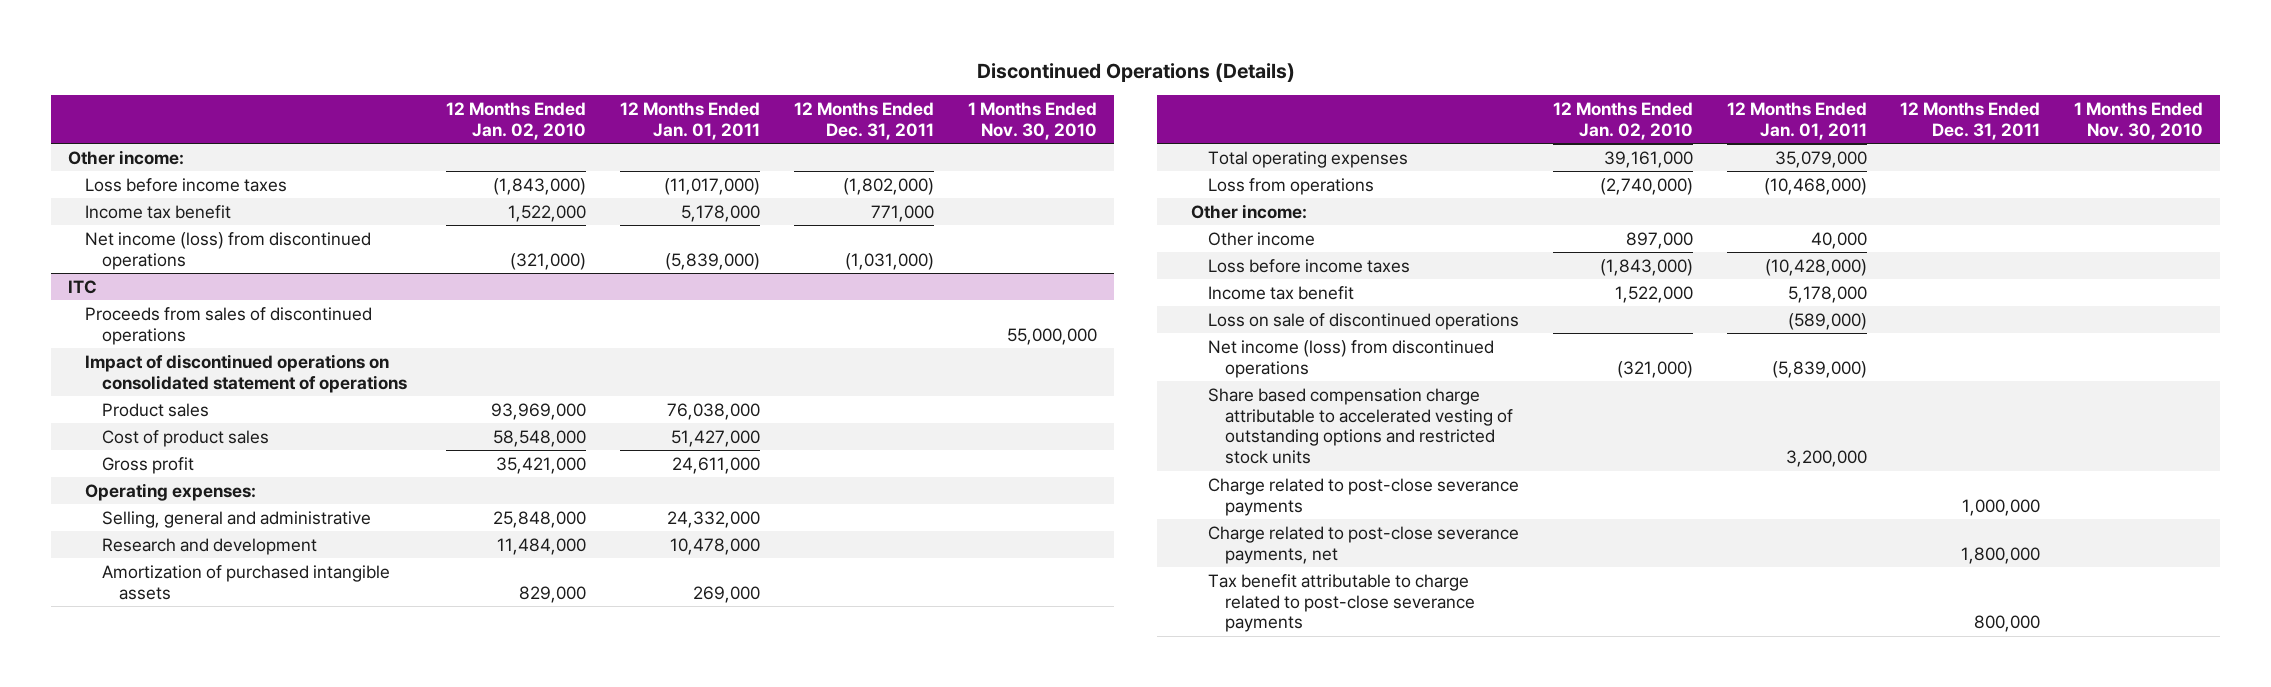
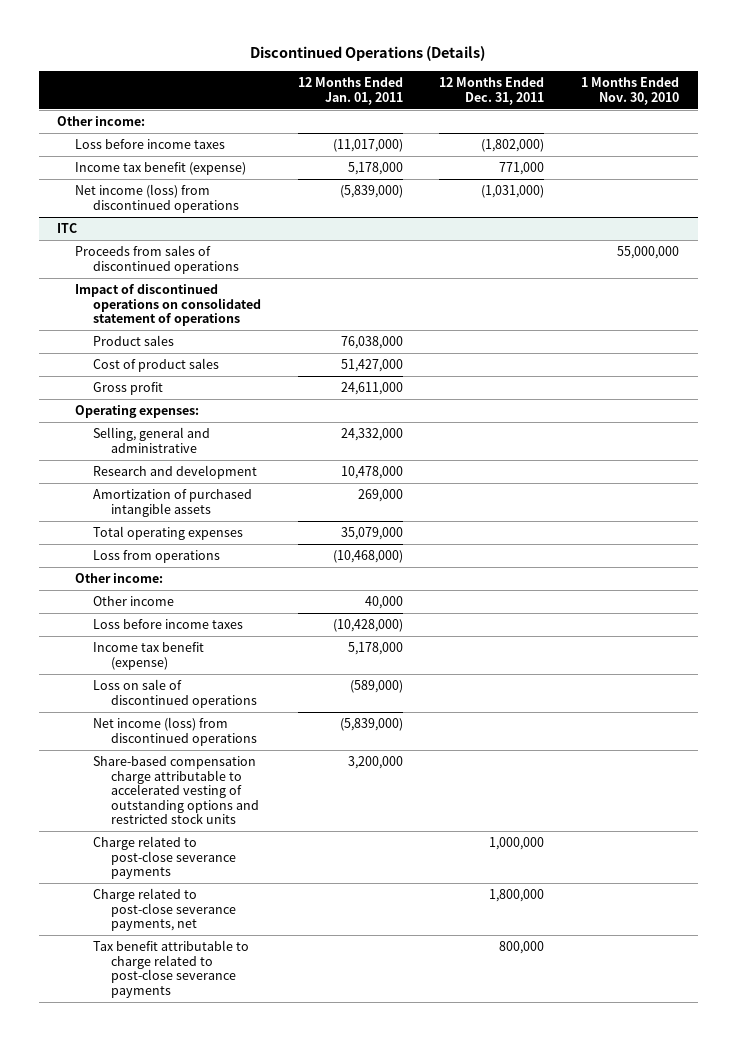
[446,102,587,140] 12 Months Ended Jan. 02, 2010 -> none
[84,204,231,219] Income tax benefit -> [74,162,246,176] Income tax benefit (expense)
[1208,285,1355,300] Income tax benefit -> [92,642,204,670] Income tax benefit (expense)
[1208,387,1513,465] Share based compensation charge attributable to accelerated vesting of outstanding options and restricted stock units -> [92,756,259,825] Share-based compensation charge attributable to accelerated vesting of outstanding options and restricted stock units

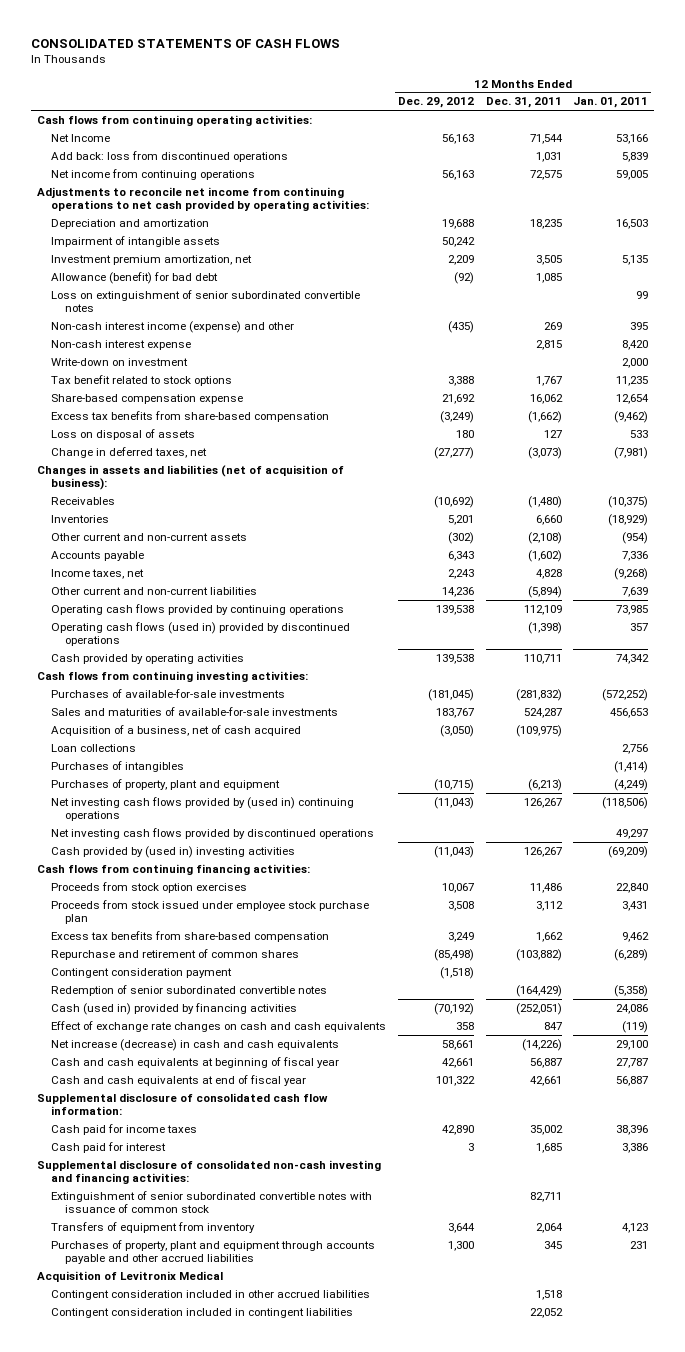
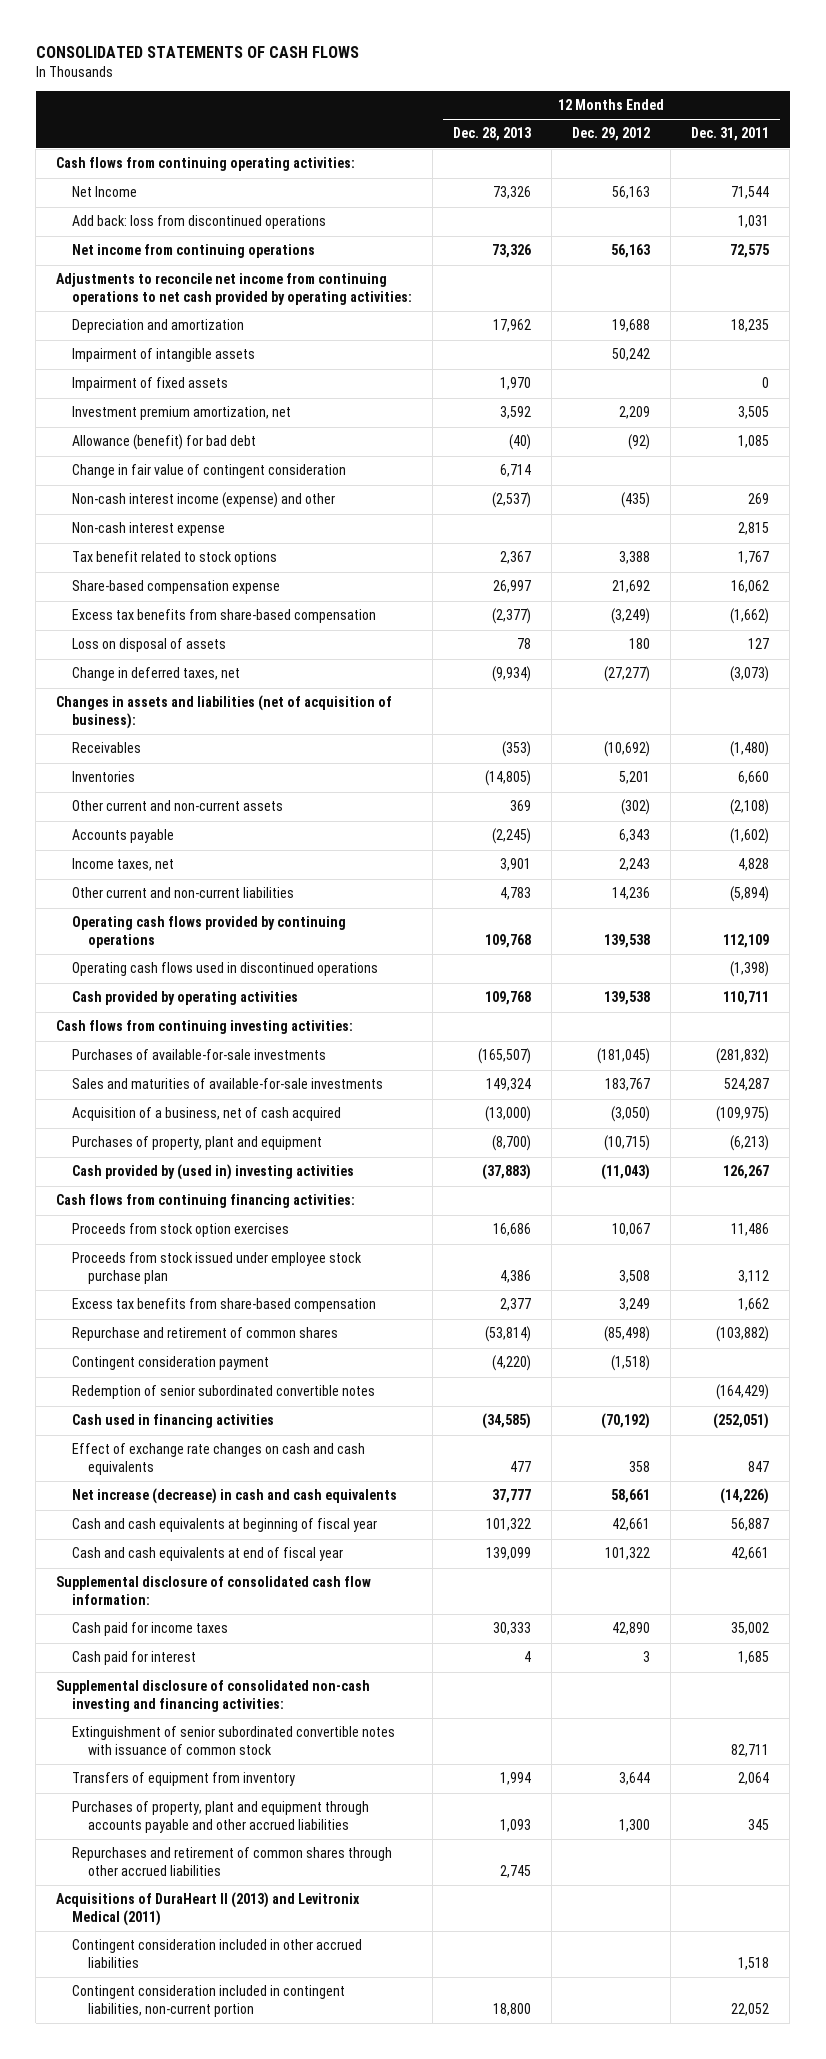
[573,97,649,109] Jan. 01, 2011 -> none
none -> [453,127,532,142] Dec. 28, 2013
none -> [72,377,229,392] Impairment of fixed assets
[50,289,360,312] Loss on extinguishment of senior subordinated convertible notes -> none
none -> [72,464,347,479] Change in fair value of contingent consideration
[50,357,188,366] Write-down on investment -> none
[50,621,350,646] Operating cash flows (used in) provided by discontinued operations -> [72,962,379,977] Operating cash flows used in discontinued operations
[50,743,136,752] Loan collections -> none
[50,760,184,772] Purchases of intangibles -> none
[50,796,354,821] Net investing cash flows provided by (used in) continuing operations -> none
[50,827,374,839] Net investing cash flows provided by discontinued operations -> none
[50,1002,297,1015] Cash (used in) provided by financing activities -> [72,1414,275,1429] Cash used in financing activities
none -> [72,1847,393,1876] Repurchases and retirement of common shares through other accrued liabilities
[36,1270,223,1282] Acquisition of Levitronix Medical -> [56,1892,361,1926] Acquisitions of DuraHeart II (2013) and Levitronix Medical (2011)
[50,1307,353,1318] Contingent consideration included in contingent liabilities -> [72,1985,346,2017] Contingent consideration included in contingent liabilities, non-current portion

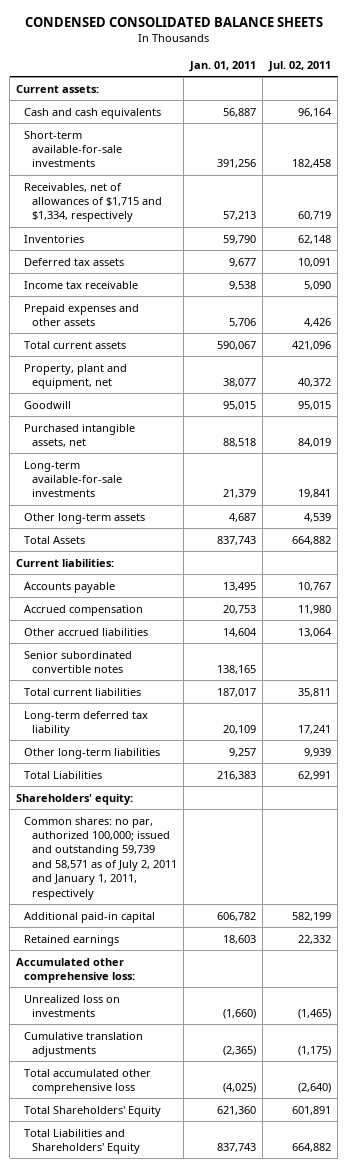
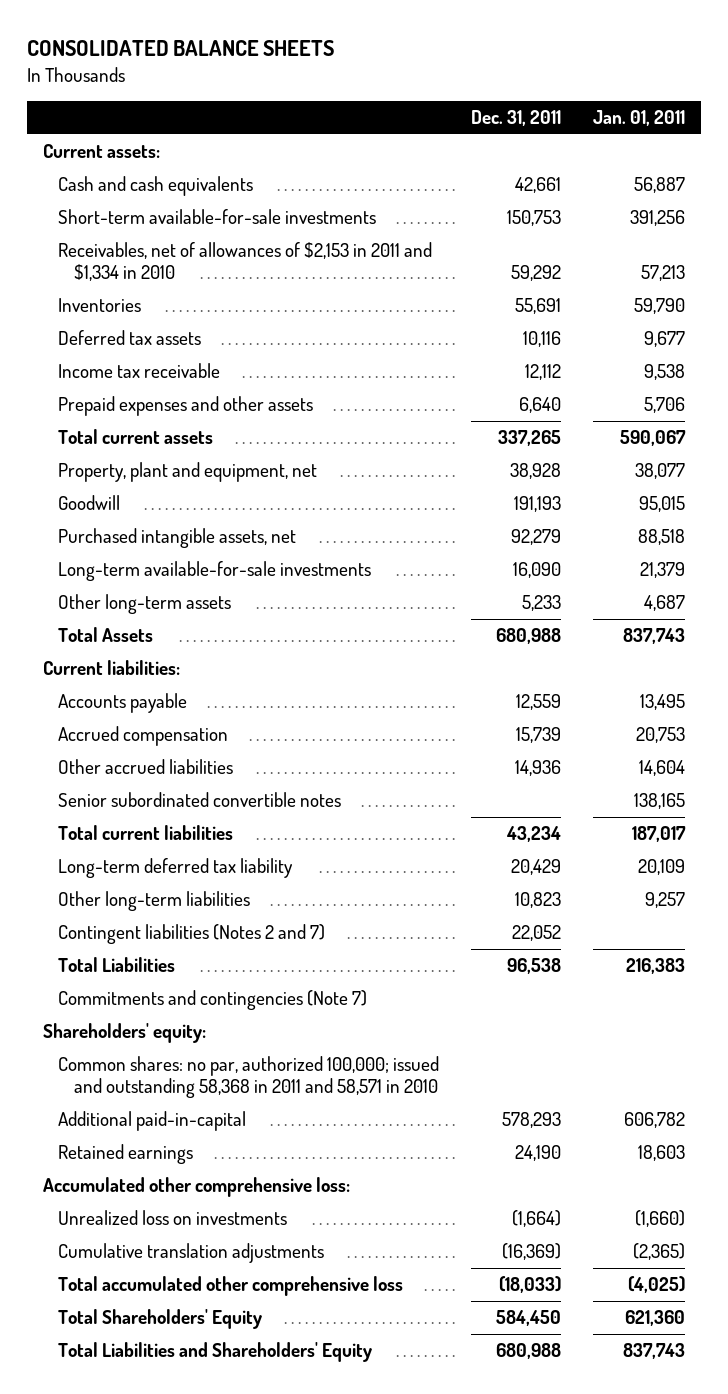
[24,17,323,28] CONDENSED CONSOLIDATED BALANCE SHEETS -> [26,40,334,57] CONSOLIDATED BALANCE SHEETS
[268,60,332,72] Jul. 02, 2011 -> none
none -> [471,110,562,127] Dec. 31, 2011
[24,182,163,223] Receivables, net of allowances of $1,715 and $1,334, respectively -> [58,242,433,282] Receivables, net of allowances of $2,153 in 2011 and $1,334 in 2010
none -> [58,924,326,945] Contingent liabilities (Notes 2 and 7)
none -> [58,990,368,1011] Commitments and contingencies (Note 7)
[24,816,178,900] Common shares: no par, authorized 100,000; issued and outstanding 59,739 and 58,571 as of July 2, 2011 and January 1, 2011, respectively -> [58,1056,440,1099] Common shares: no par, authorized 100,000; issued and outstanding 58,368 in 2011 and 58,571 in 2010
[24,911,156,923] Additional paid-in capital -> [58,1111,247,1132] Additional paid-in-capital

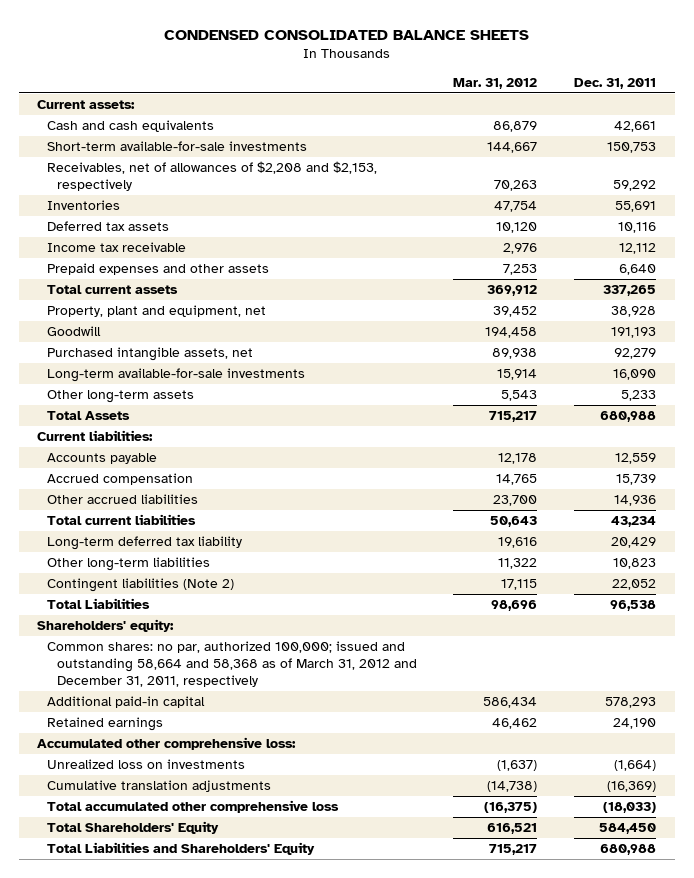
[26,40,334,57] CONSOLIDATED BALANCE SHEETS -> [163,29,529,40] CONDENSED CONSOLIDATED BALANCE SHEETS
[593,110,686,127] Jan. 01, 2011 -> none
none -> [453,78,538,90] Mar. 31, 2012
[58,242,433,282] Receivables, net of allowances of $2,153 in 2011 and $1,334 in 2010 -> [46,161,377,192] Receivables, net of allowances of $2,208 and $2,153, respectively
[58,792,342,808] Senior subordinated convertible notes -> none
[58,924,326,945] Contingent liabilities (Notes 2 and 7) -> [46,578,234,593] Contingent liabilities (Note 2)
[58,990,368,1011] Commitments and contingencies (Note 7) -> none
[58,1056,440,1099] Common shares: no par, authorized 100,000; issued and outstanding 58,368 in 2011 and 58,571 in 2010 -> [46,641,417,687] Common shares: no par, authorized 100,000; issued and outstanding 58,664 and 58,368 as of March 31, 2012 and December 31, 2011, respectively
[58,1111,247,1132] Additional paid-in-capital -> [46,696,205,709] Additional paid-in capital

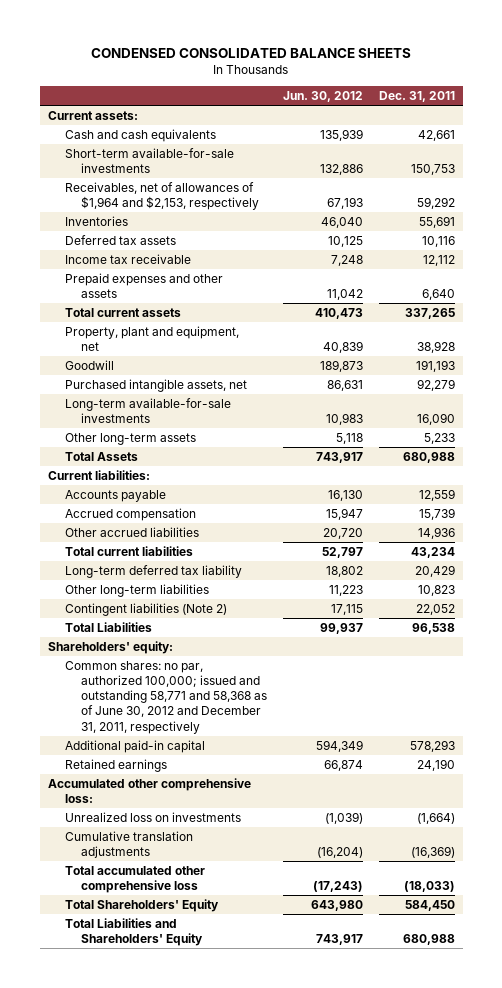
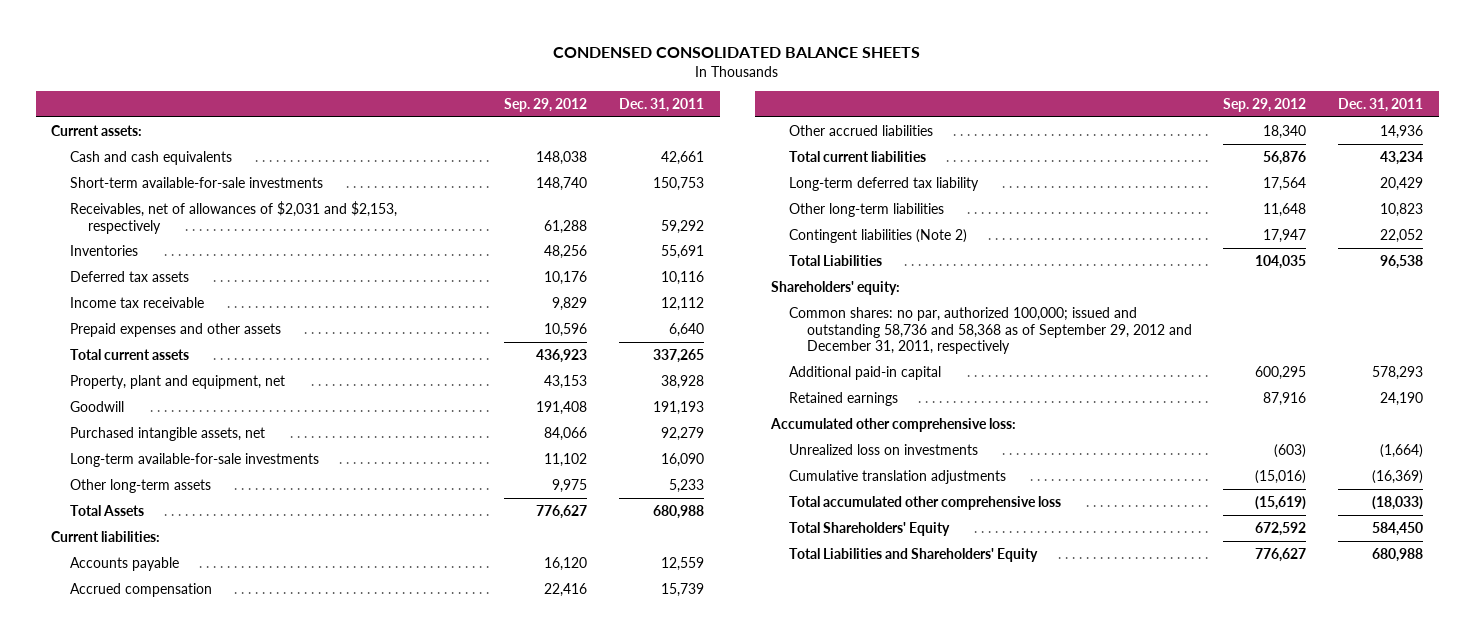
[282,90,363,102] Jun. 30, 2012 -> none
none -> [504,97,588,112] Sep. 29, 2012
[64,181,260,211] Receivables, net of allowances of $1,964 and $2,153, respectively -> [69,201,397,234] Receivables, net of allowances of $2,031 and $2,153, respectively
[64,660,268,734] Common shares: no par, authorized 100,000; issued and outstanding 58,771 and 58,368 as of June 30, 2012 and December 31, 2011, respectively -> [788,307,1193,355] Common shares: no par, authorized 100,000; issued and outstanding 58,736 and 58,368 as of September 29, 2012 and December 31, 2011, respectively

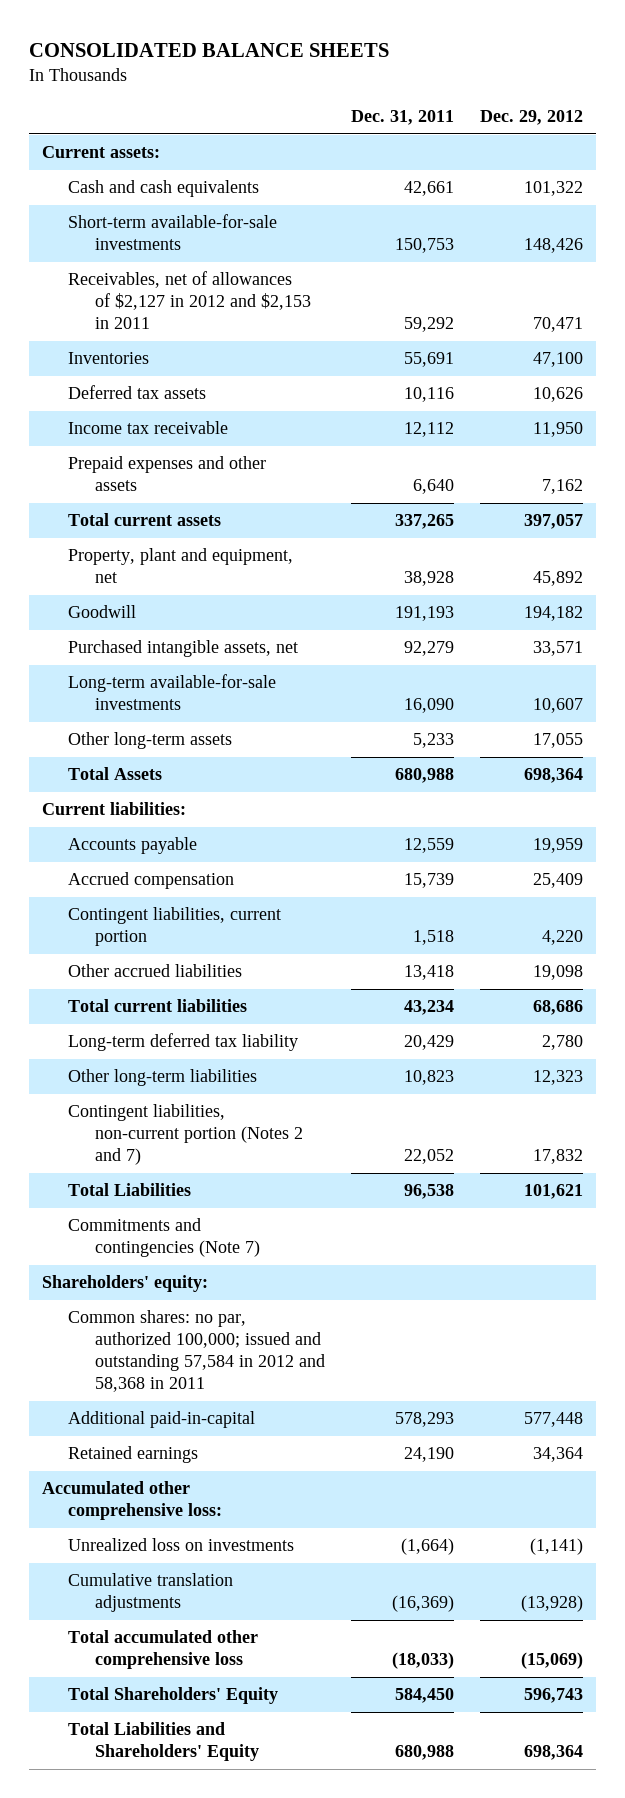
[553,46,921,58] CONDENSED CONSOLIDATED BALANCE SHEETS -> [28,42,389,57] CONSOLIDATED BALANCE SHEETS
[504,97,588,112] Sep. 29, 2012 -> none
none -> [480,110,584,126] Dec. 29, 2012
[69,201,397,234] Receivables, net of allowances of $2,031 and $2,153, respectively -> [68,271,312,330] Receivables, net of allowances of $2,127 in 2012 and $2,153 in 2011
none -> [68,907,282,947] Contingent liabilities, current portion
[1379,125,1423,140] 14,936 -> [404,965,455,981] 13,418
[788,229,967,244] Contingent liabilities (Note 2) -> [68,1104,304,1166] Contingent liabilities, non-current portion (Notes 2 and 7)
none -> [68,1218,261,1258] Commitments and contingencies (Note 7)
[788,307,1193,355] Common shares: no par, authorized 100,000; issued and outstanding 58,736 and 58,368 as of September 29, 2012 and December 31, 2011, respectively -> [68,1310,326,1393] Common shares: no par, authorized 100,000; issued and outstanding 57,584 in 2012 and 58,368 in 2011
[788,366,941,381] Additional paid-in capital -> [68,1411,256,1429] Additional paid-in-capital

